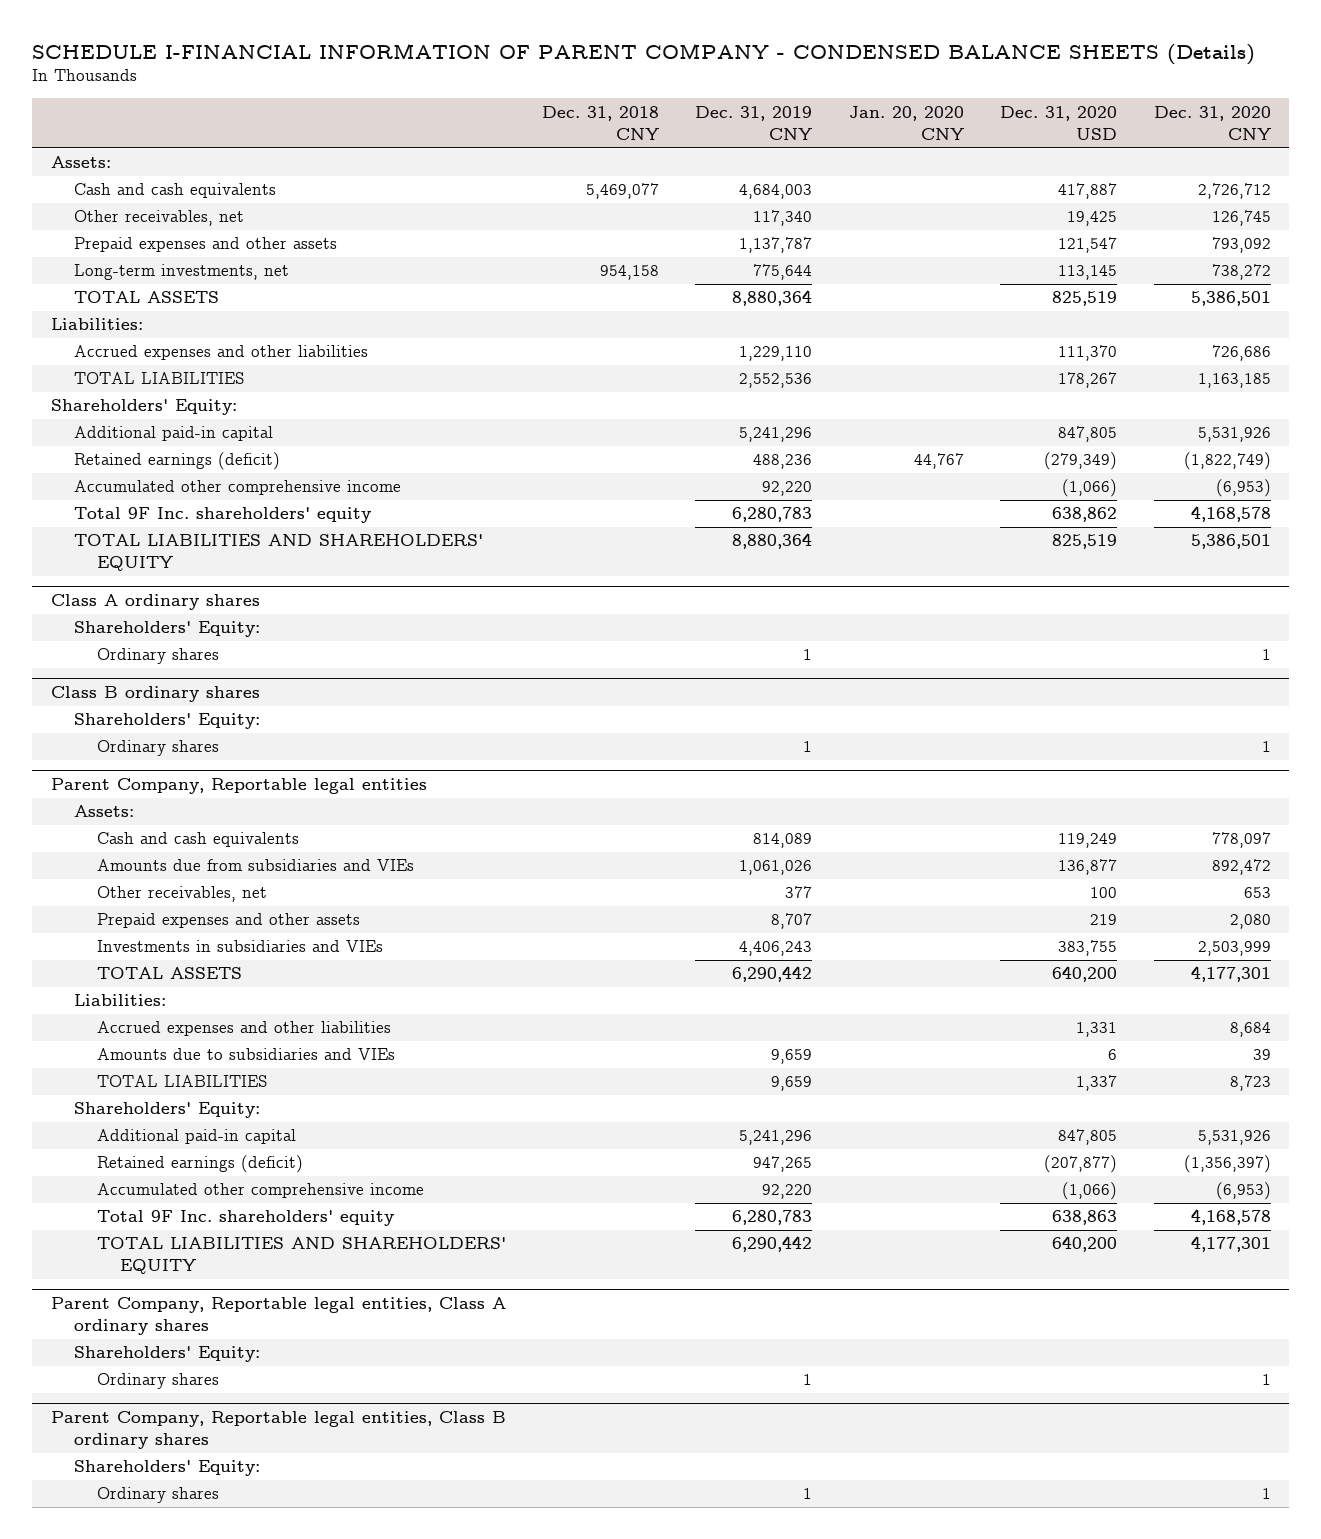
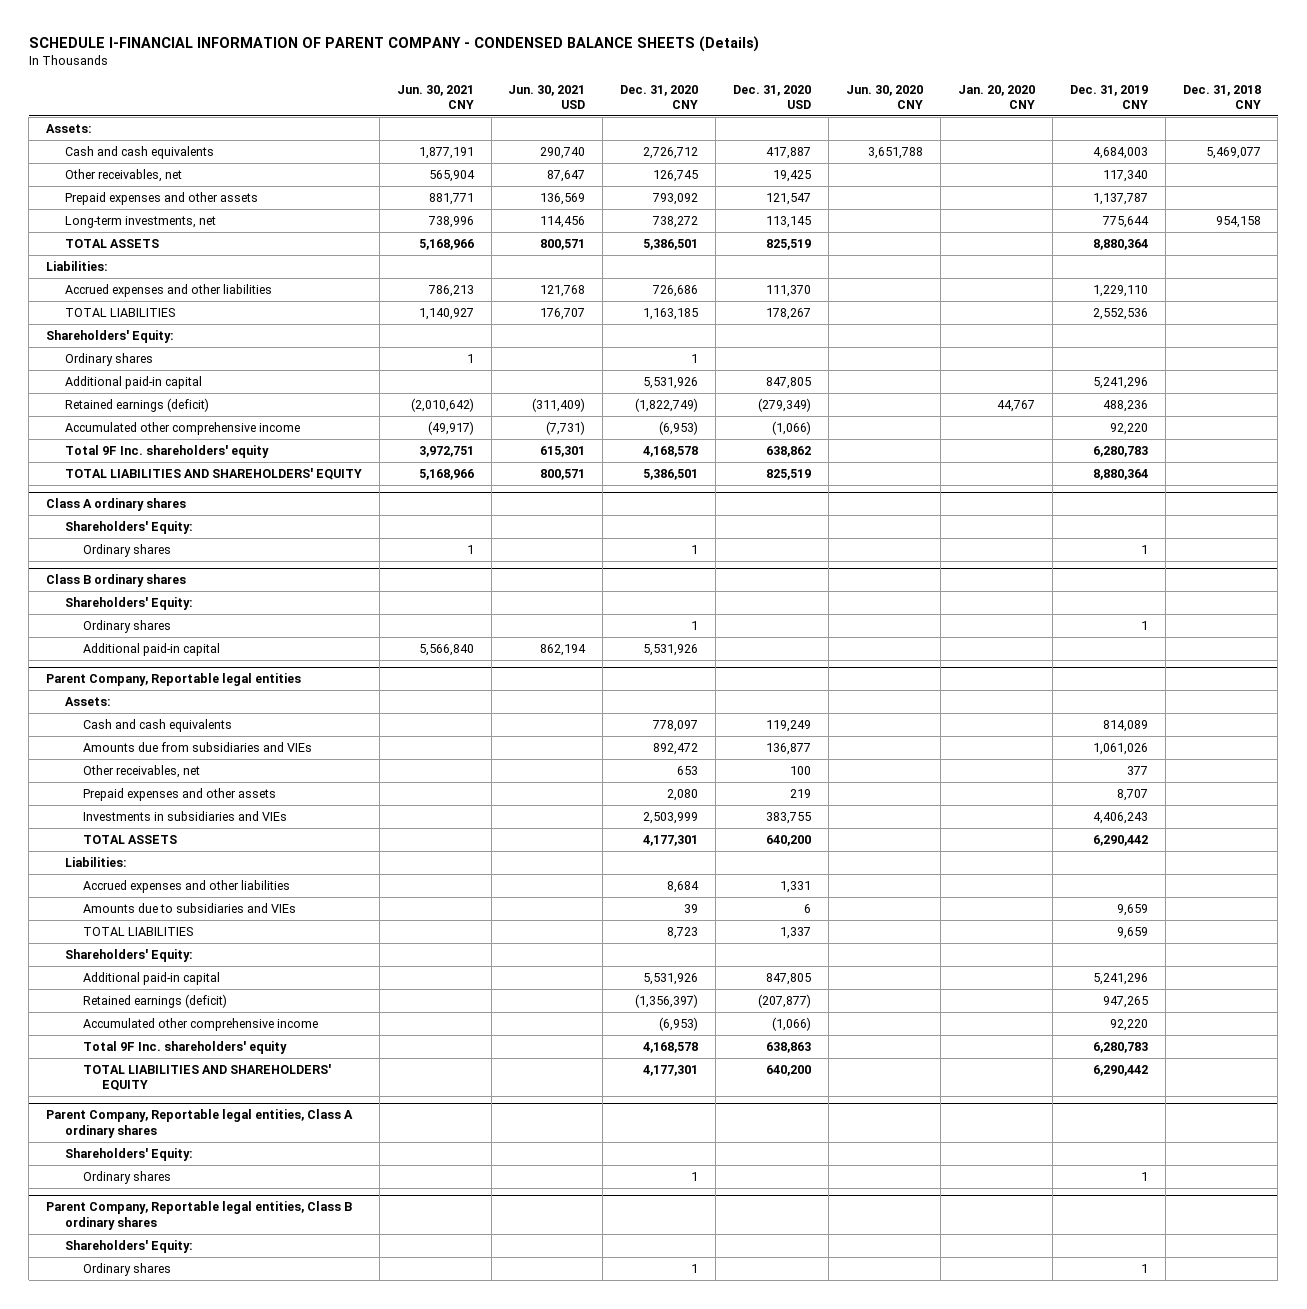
none -> [396,84,474,110] Jun. 30, 2021 CNY
none -> [508,84,586,110] Jun. 30, 2021 USD
none -> [846,84,924,110] Jun. 30, 2020 CNY
none -> [64,352,153,366] Ordinary shares
none -> [83,642,221,656] Additional paid-in capital

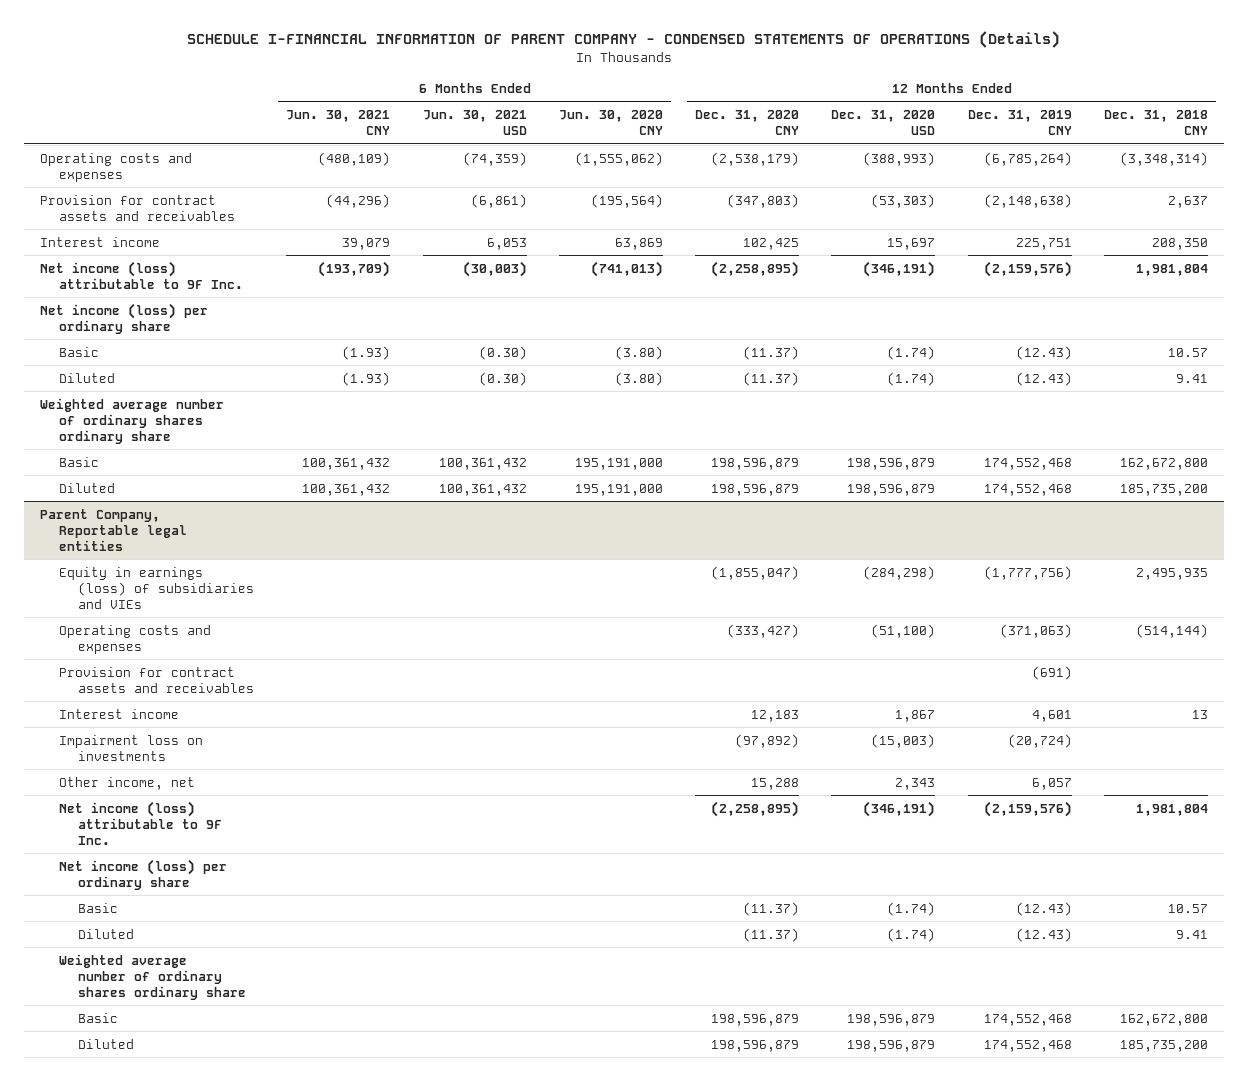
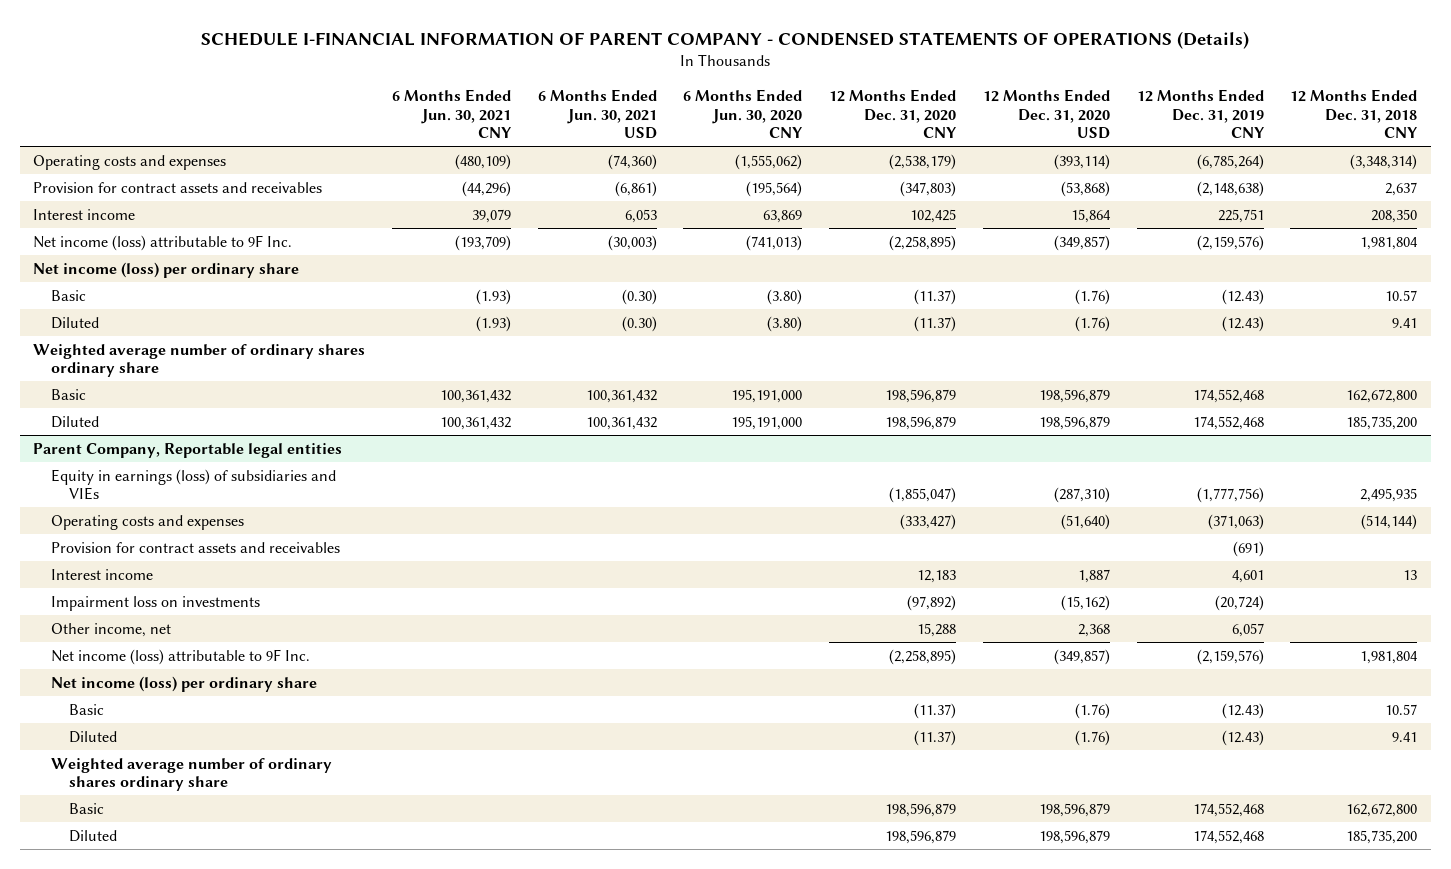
[462,151,527,166] (74,359) -> [607,153,657,170] (74,360)
[863,151,936,166] (388,993) -> [1053,153,1110,170] (393,114)
[871,193,936,208] (53,303) -> [1060,180,1110,197] (53,868)
[887,237,936,250] 15,697 -> [1070,208,1111,223] 15,864
[863,260,936,277] (346,191) -> [1053,234,1110,251] (349,857)
[887,345,936,360] (1.74) -> [1074,288,1110,305] (1.76)
[887,371,936,386] (1.74) -> [1074,315,1110,332] (1.76)
[863,565,936,580] (284,298) -> [1053,487,1110,504] (287,310)
[871,623,936,638] (51,100) -> [1060,513,1110,530] (51,640)
[895,709,936,722] 1,867 -> [1077,568,1110,583] 1,887
[871,733,936,748] (15,003) -> [1060,594,1110,611] (15,162)
[895,777,936,790] 2,343 -> [1077,623,1110,637] 2,368
[863,800,936,817] (346,191) -> [1053,648,1110,665] (349,857)
[887,901,936,916] (1.74) -> [1074,702,1110,719] (1.76)
[887,927,936,942] (1.74) -> [1074,729,1110,746] (1.76)

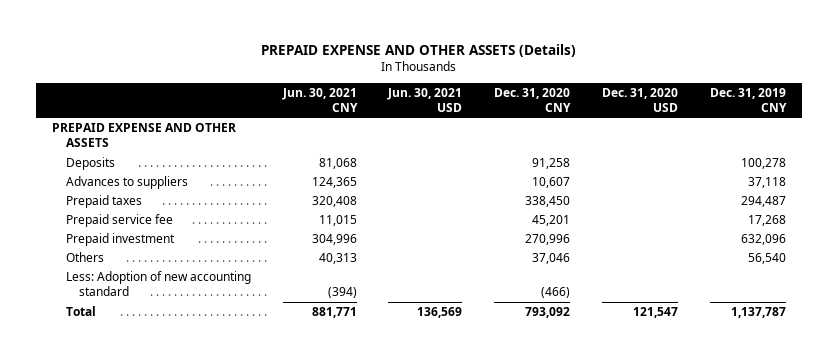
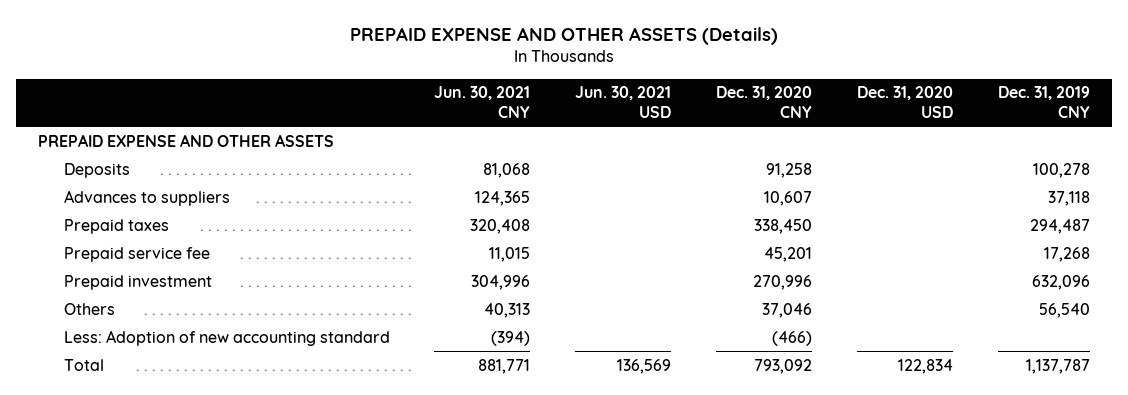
[632,307,678,319] 121,547 -> [897,358,953,374] 122,834

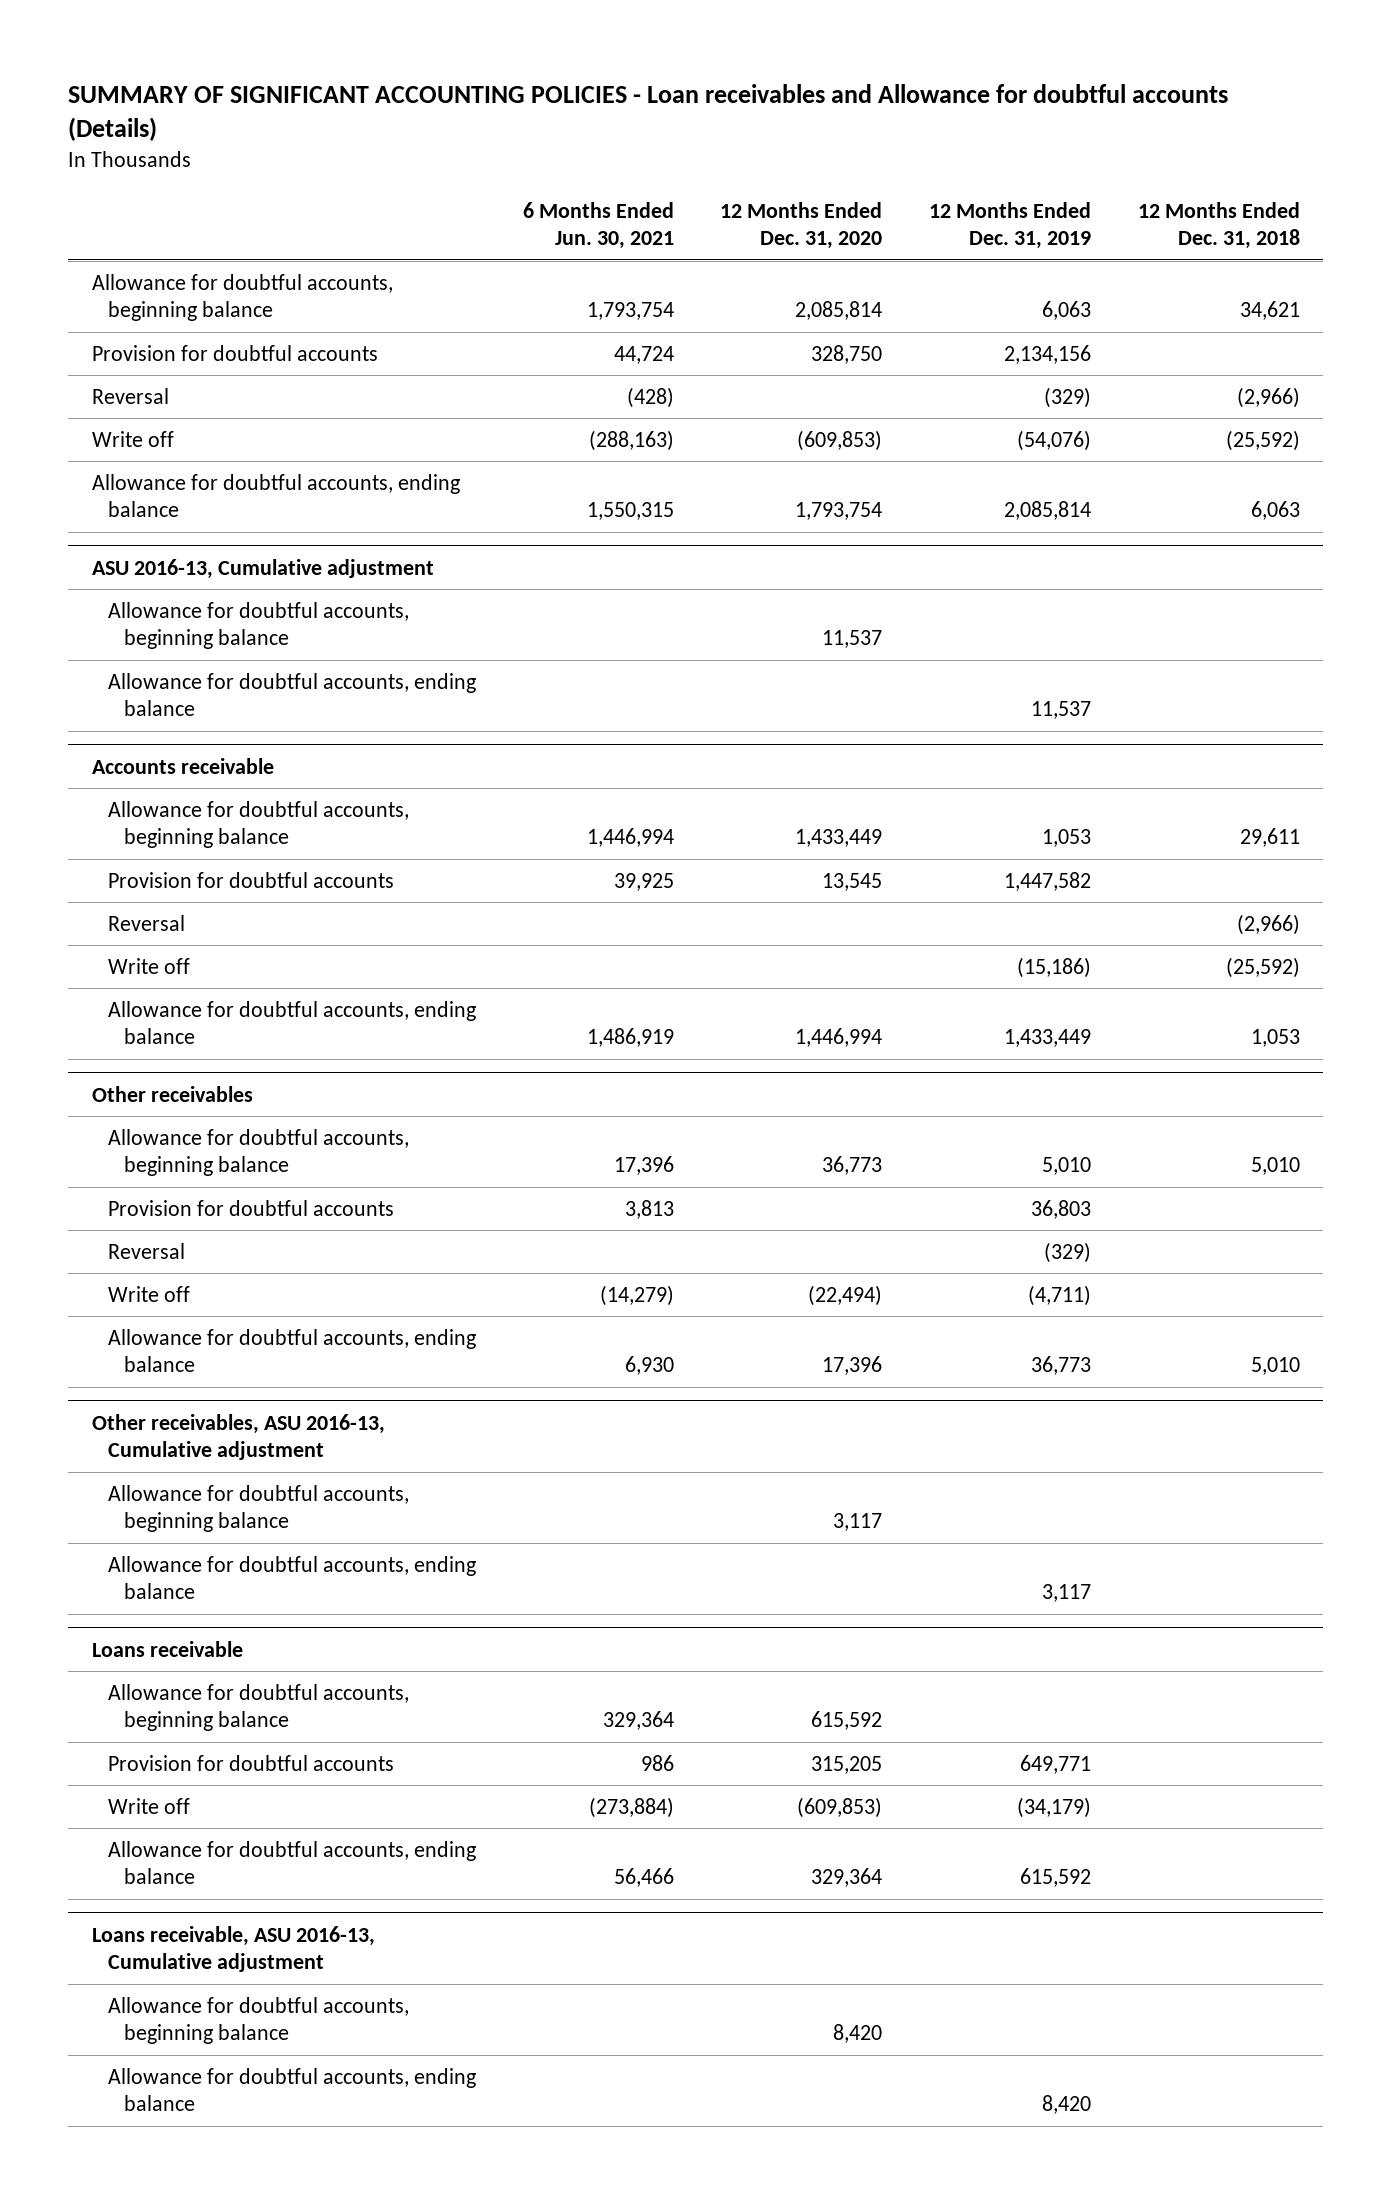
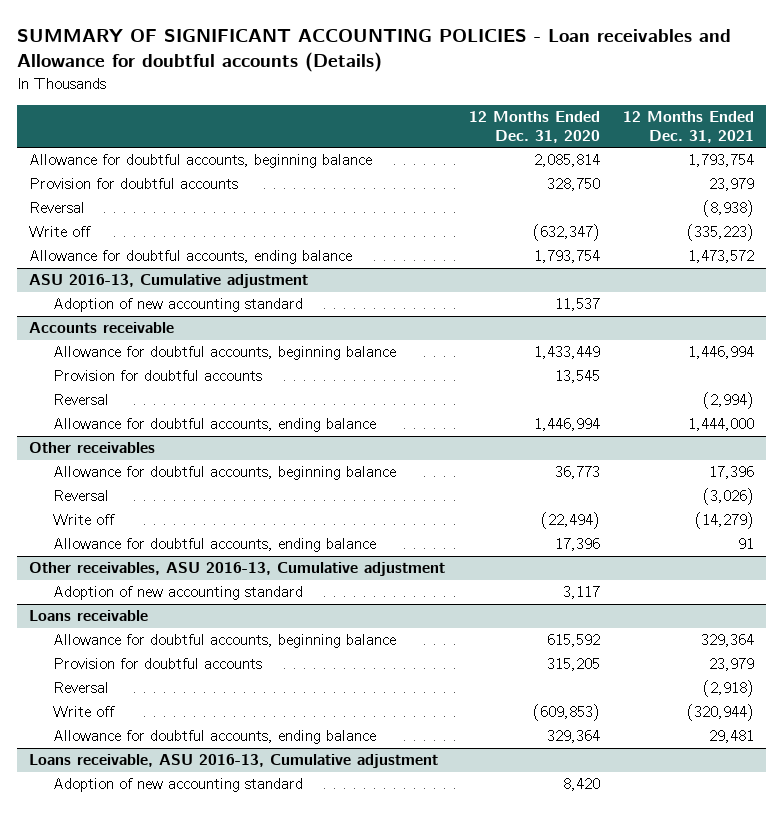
[522,201,674,250] 6 Months Ended Jun. 30, 2021 -> none
[929,201,1092,250] 12 Months Ended Dec. 31, 2019 -> none
[1137,201,1300,250] 12 Months Ended Dec. 31, 2018 -> none
none -> [623,111,755,143] 12 Months Ended Dec. 31, 2021
[797,429,883,451] (609,853) -> [532,224,600,242] (632,347)
[107,672,476,717] Allowance for doubtful accounts, ending balance -> none
[107,601,409,650] Allowance for doubtful accounts, beginning balance -> [53,298,304,313] Adoption of new accounting standard
[107,957,190,974] Write off -> none
[107,1199,394,1216] Provision for doubtful accounts -> none
[107,1555,476,1600] Allowance for doubtful accounts, ending balance -> none
[107,1484,409,1533] Allowance for doubtful accounts, beginning balance -> [53,586,304,601] Adoption of new accounting standard
none -> [53,682,110,694] Reversal
[107,2067,476,2112] Allowance for doubtful accounts, ending balance -> none
[107,1996,409,2045] Allowance for doubtful accounts, beginning balance -> [53,778,304,793] Adoption of new accounting standard

